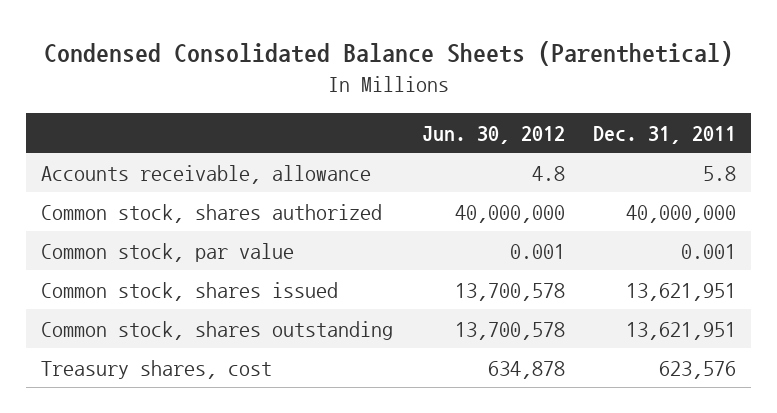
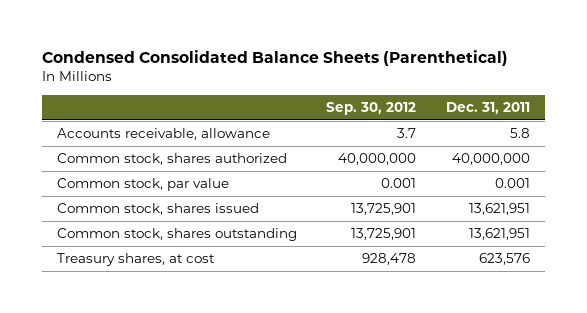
[421,125,565,144] Jun. 30, 2012 -> none
none -> [326,102,417,116] Sep. 30, 2012
[40,359,272,379] Treasury shares, cost -> [56,253,215,267] Treasury shares, at cost

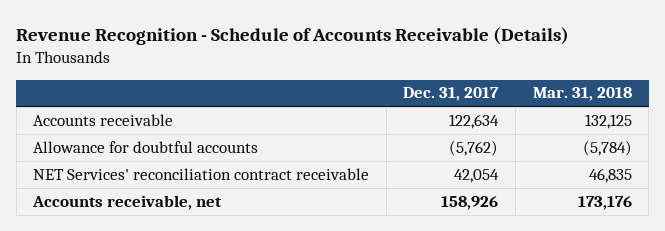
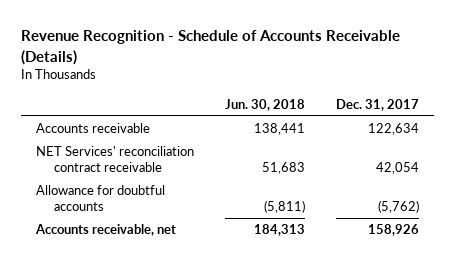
[532,87,632,102] Mar. 31, 2018 -> none
none -> [225,98,306,111] Jun. 30, 2018
[33,140,259,153] Allowance for doubtful accounts -> [36,185,166,212] Allowance for doubtful accounts

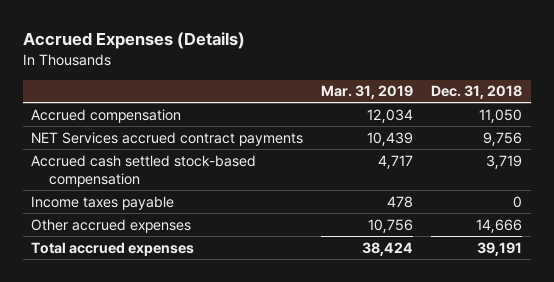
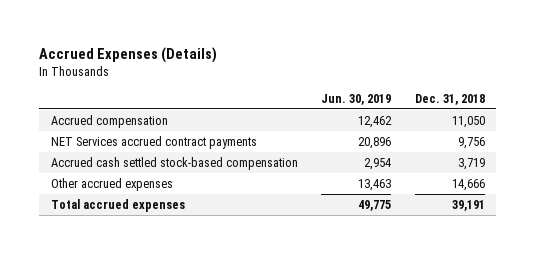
[321,85,414,100] Mar. 31, 2019 -> none
none -> [321,93,392,105] Jun. 30, 2019
[31,195,175,210] Income taxes payable -> none

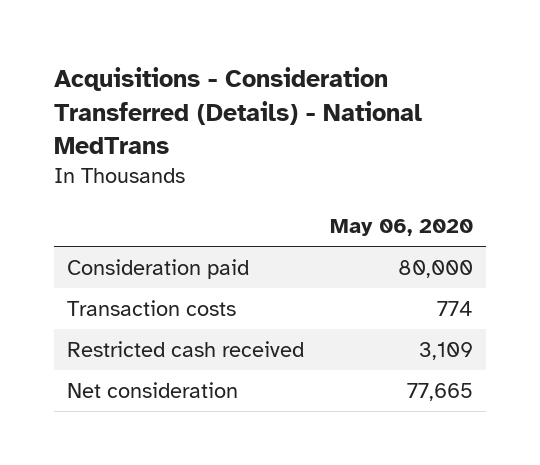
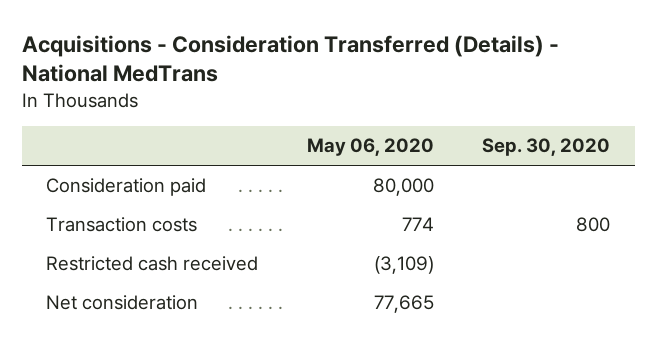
none -> [482,138,611,157] Sep. 30, 2020
[418,341,473,360] 3,109 -> [373,256,434,275] (3,109)

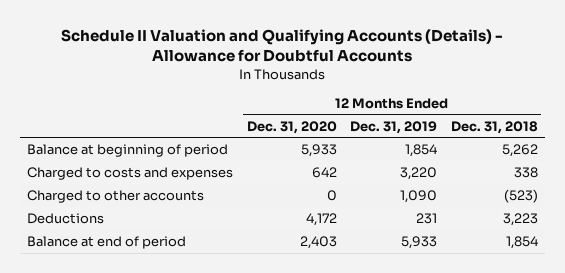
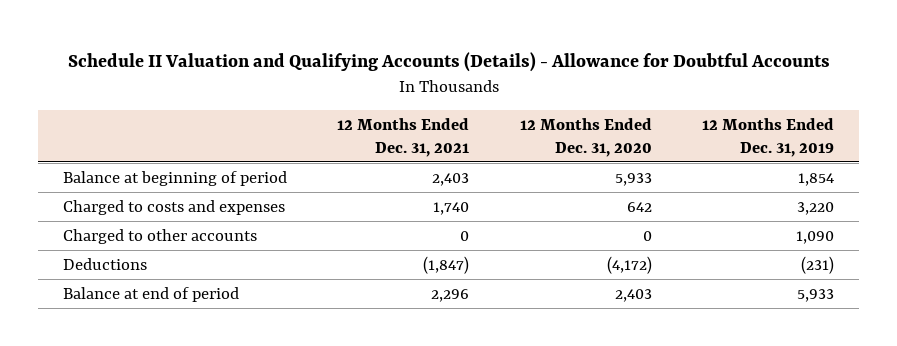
[450,120,538,134] Dec. 31, 2018 -> none
none -> [337,117,470,157] 12 Months Ended Dec. 31, 2021
[305,213,337,227] 4,172 -> [606,255,652,274] (4,172)
[416,213,438,225] 231 -> [800,255,834,274] (231)

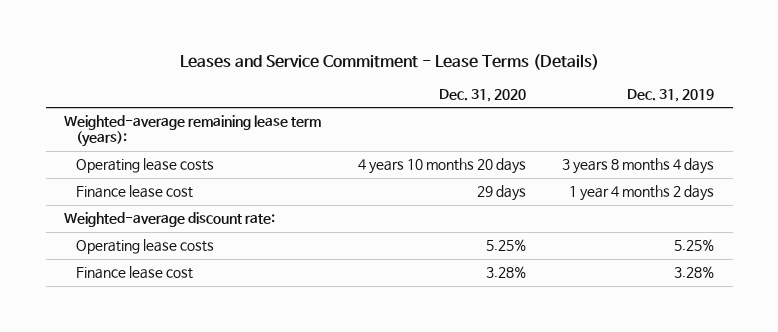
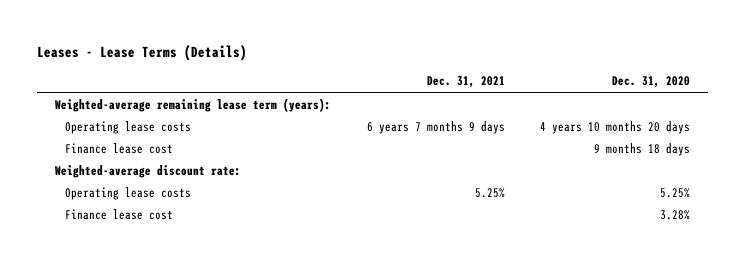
[180,54,600,71] Leases and Service Commitment - Lease Terms (Details) -> [37,45,248,62] Leases - Lease Terms (Details)
[627,89,715,103] Dec. 31, 2019 -> none
none -> [426,76,505,89] Dec. 31, 2021
[476,185,526,202] 29 days -> [594,142,691,156] 9 months 18 days

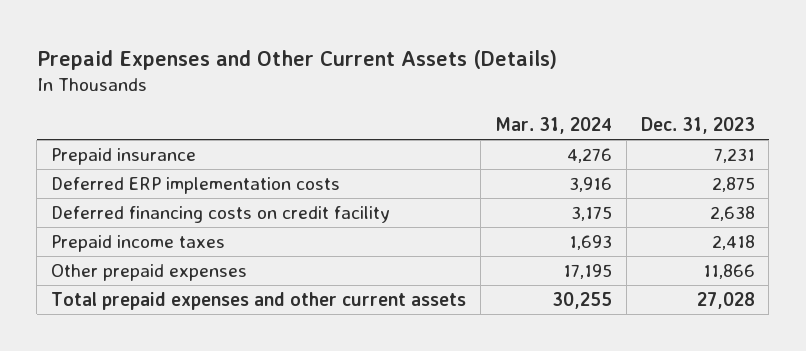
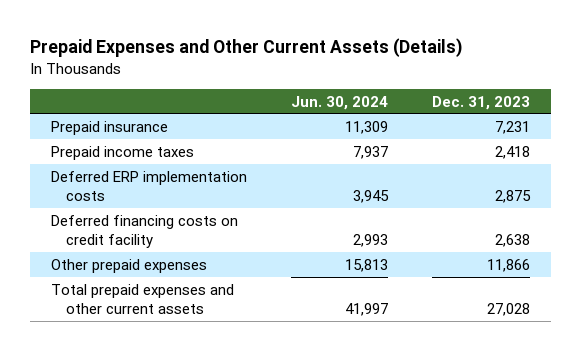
[494,117,612,135] Mar. 31, 2024 -> none
none -> [290,95,388,110] Jun. 30, 2024
[51,234,226,252] Prepaid income taxes -> [51,145,195,160] Prepaid income taxes

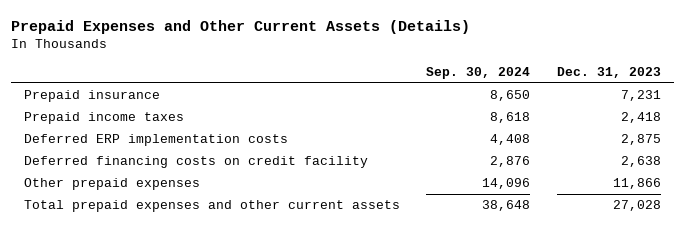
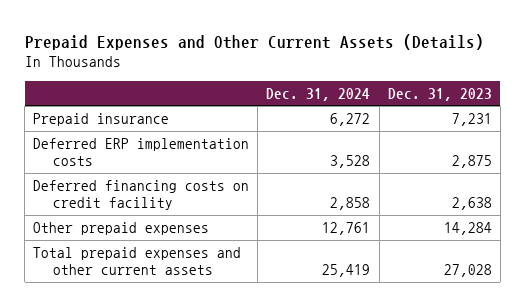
[426,66,531,79] Sep. 30, 2024 -> none
none -> [266,87,371,101] Dec. 31, 2024
[23,112,184,125] Prepaid income taxes -> none
[612,178,661,190] 11,866 -> [443,221,492,235] 14,284

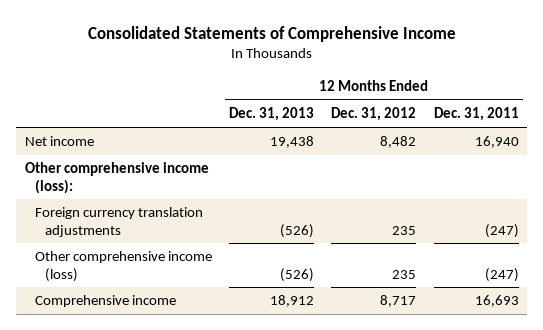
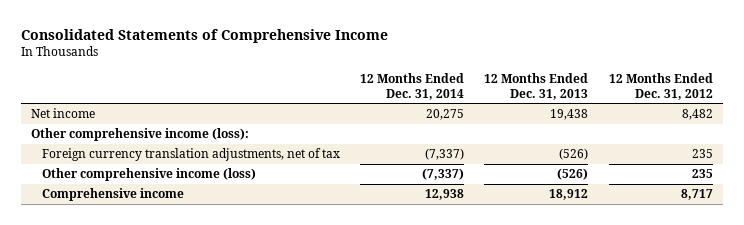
[433,107,519,122] Dec. 31, 2011 -> none
none -> [360,72,465,100] 12 Months Ended Dec. 31, 2014
[34,207,203,237] Foreign currency translation adjustments -> [42,148,341,162] Foreign currency translation adjustments, net of tax

